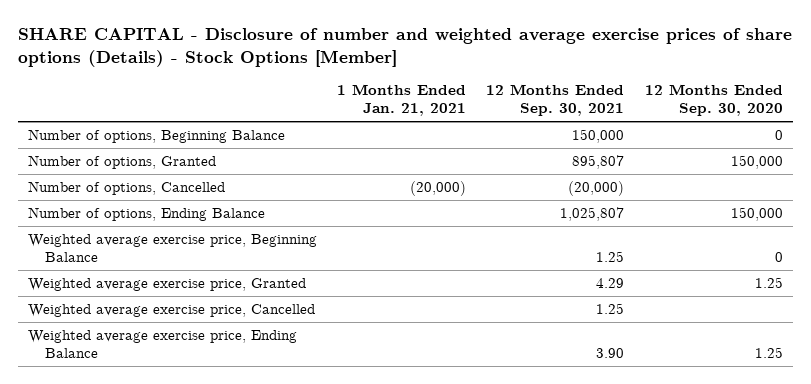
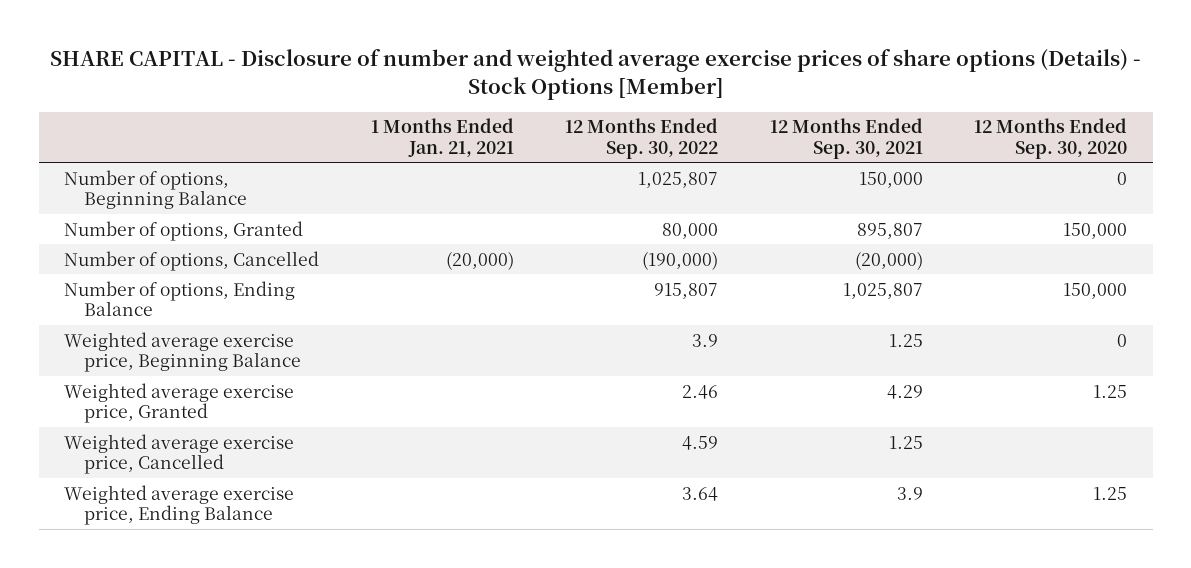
none -> [565,118,719,159] 12 Months Ended Sep. 30, 2022
[596,347,625,358] 3.90 -> [896,486,923,500] 3.9

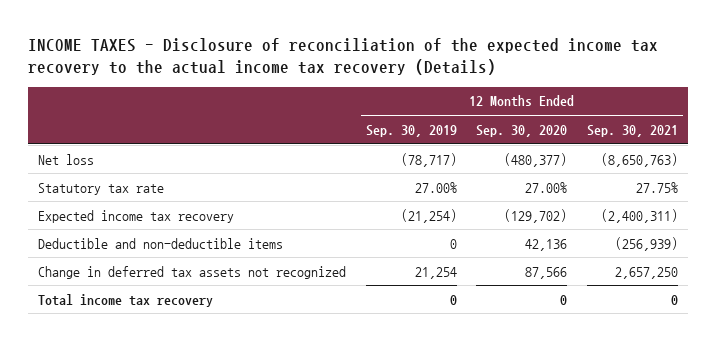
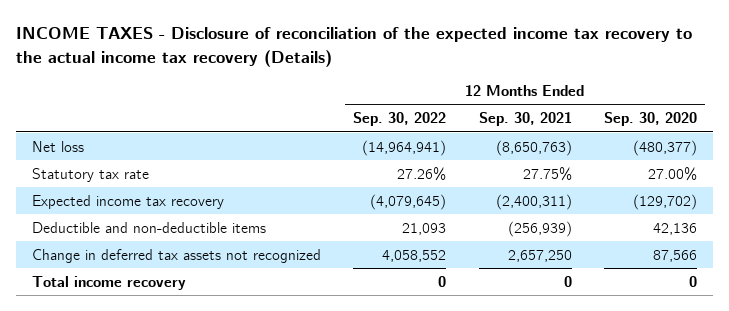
[365,124,457,137] Sep. 30, 2019 -> none
none -> [353,112,447,127] Sep. 30, 2022
[38,293,214,307] Total income tax recovery -> [32,275,187,290] Total income recovery

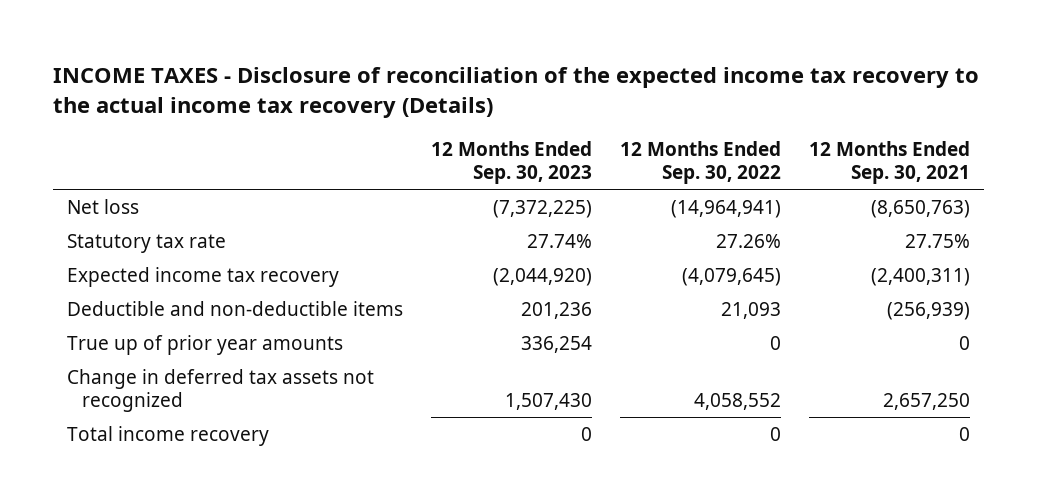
[603,112,697,127] Sep. 30, 2020 -> none
none -> [431,140,593,184] 12 Months Ended Sep. 30, 2023
none -> [67,334,344,355] True up of prior year amounts

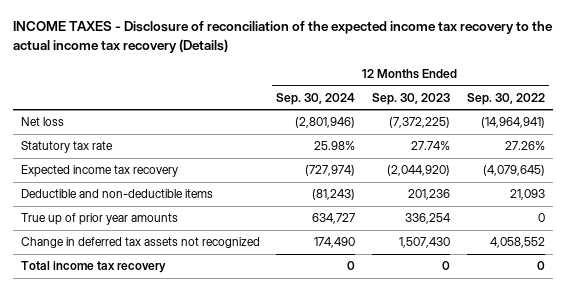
[809,140,971,184] 12 Months Ended Sep. 30, 2021 -> none
none -> [276,92,356,105] Sep. 30, 2024
[67,425,270,446] Total income recovery -> [20,261,166,274] Total income tax recovery

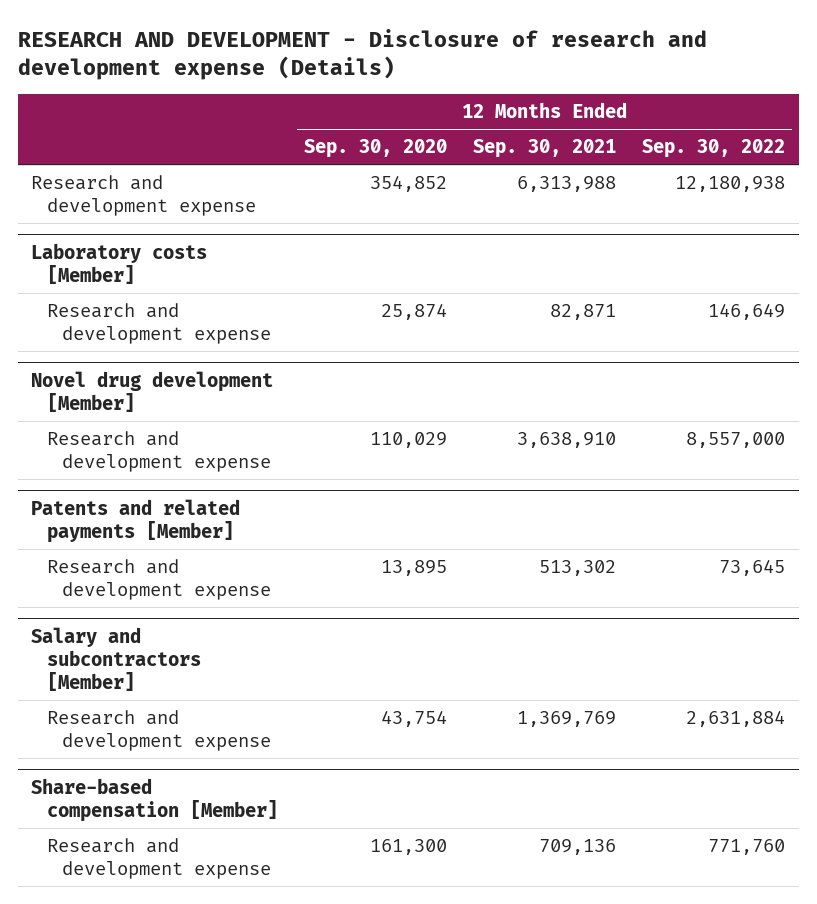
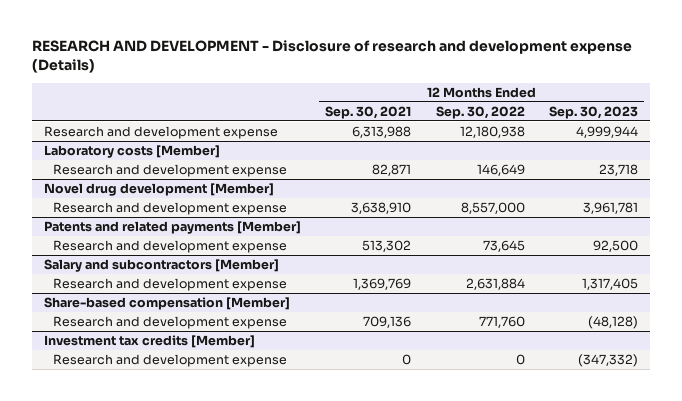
[303,139,447,159] Sep. 30, 2020 -> none
none -> [548,105,638,119] Sep. 30, 2023
none -> [44,335,256,349] Investment tax credits [Member]
none -> [53,354,288,368] Research and development expense

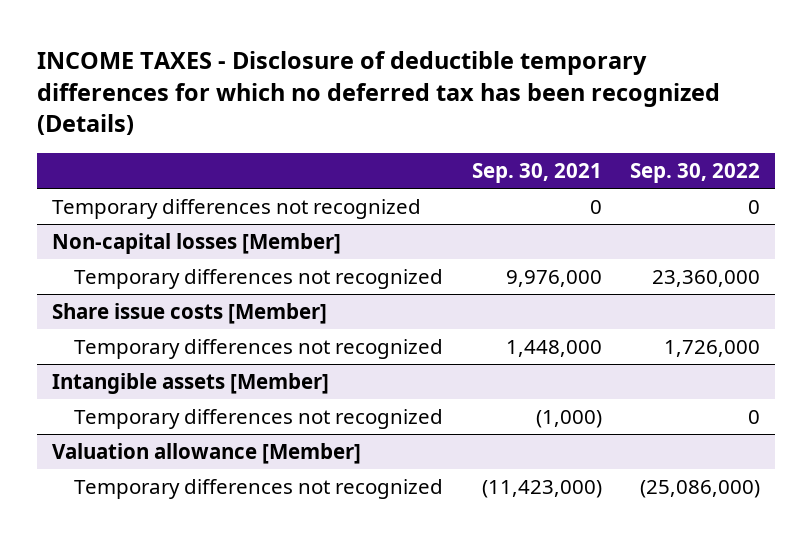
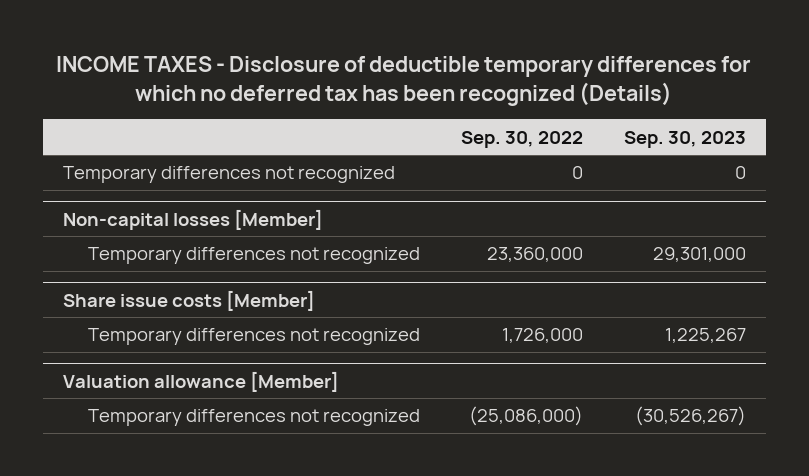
[471,162,602,183] Sep. 30, 2021 -> none
none -> [623,130,746,148] Sep. 30, 2023
[51,372,329,394] Intangible assets [Member] -> none
[73,408,443,429] Temporary differences not recognized -> none

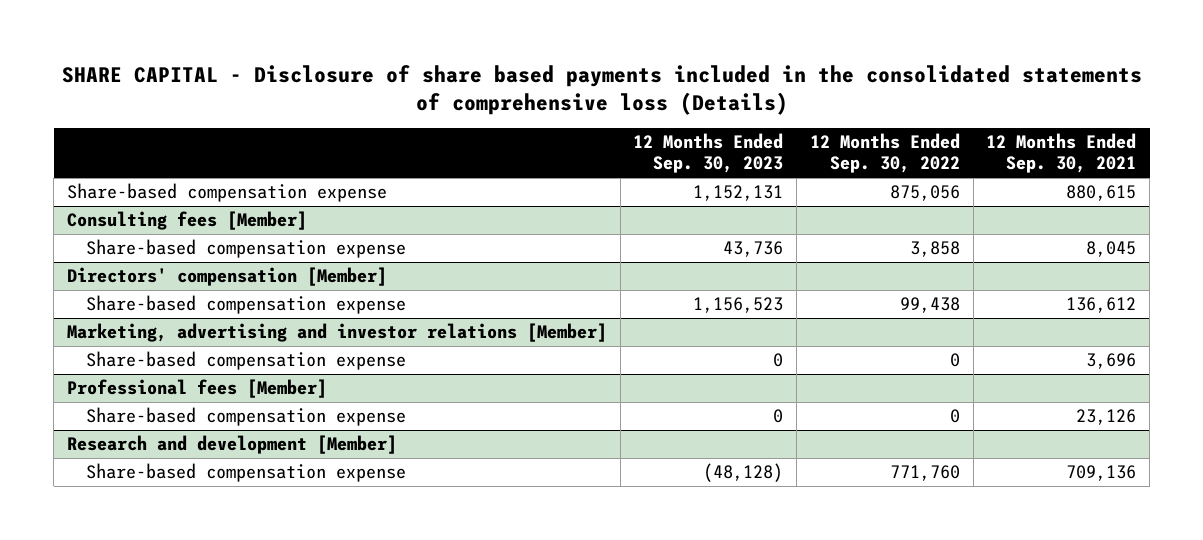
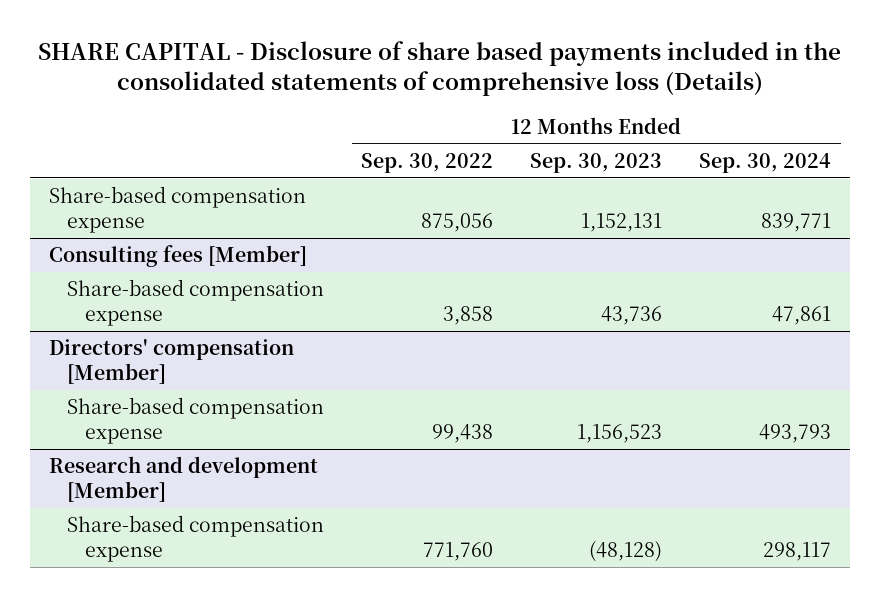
[986,132,1137,174] 12 Months Ended Sep. 30, 2021 -> none
none -> [699,153,832,174] Sep. 30, 2024
[66,323,607,343] Marketing, advertising and investor relations [Member] -> none
[85,351,406,371] Share-based compensation expense -> none
[66,379,327,399] Professional fees [Member] -> none
[85,407,406,427] Share-based compensation expense -> none

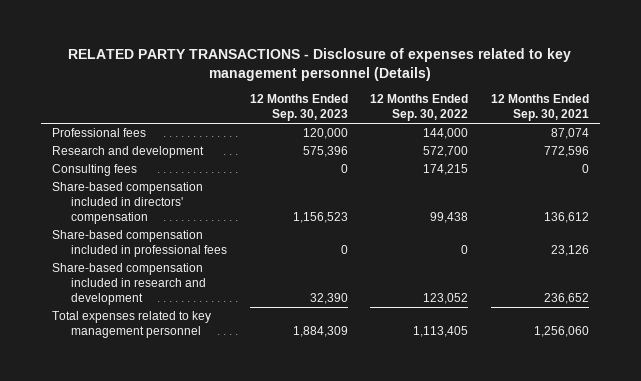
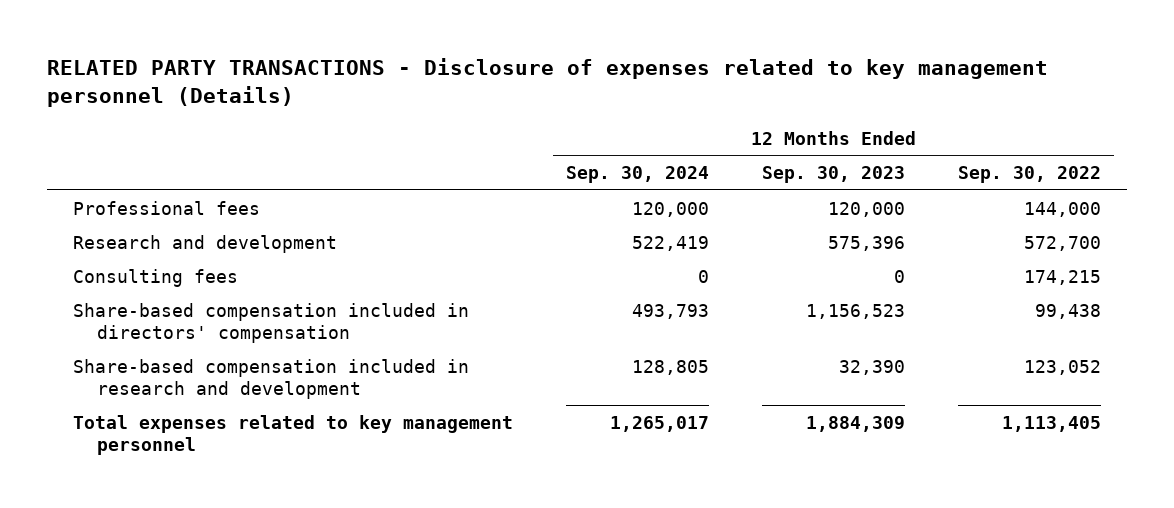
[490,94,589,122] 12 Months Ended Sep. 30, 2021 -> none
none -> [566,166,710,184] Sep. 30, 2024
[51,230,227,258] Share-based compensation included in professional fees -> none

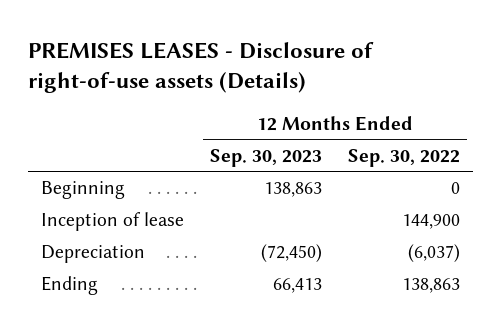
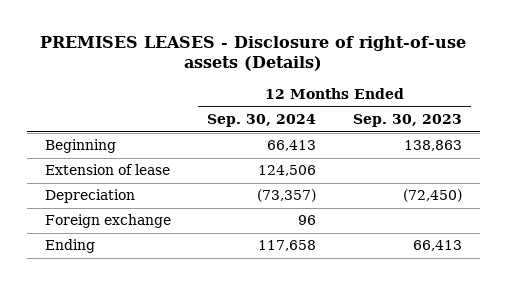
[348,148,461,167] Sep. 30, 2022 -> none
none -> [207,114,317,128] Sep. 30, 2024
[40,212,184,232] Inception of lease -> [45,164,171,176] Extension of lease
none -> [45,214,172,229] Foreign exchange

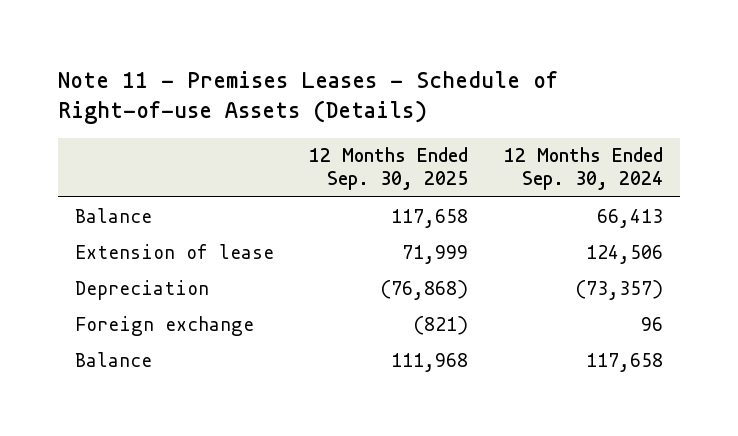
[40,35,467,72] PREMISES LEASES - Disclosure of right-of-use assets (Details) -> [57,70,558,125] Note 11 - Premises Leases - Schedule of Right-of-use Assets (Details)
[352,114,462,128] Sep. 30, 2023 -> none
none -> [309,147,469,191] 12 Months Ended Sep. 30, 2025
[45,139,117,154] Beginning -> [75,207,153,223] Balance
[45,239,96,254] Ending -> [75,351,153,367] Balance

